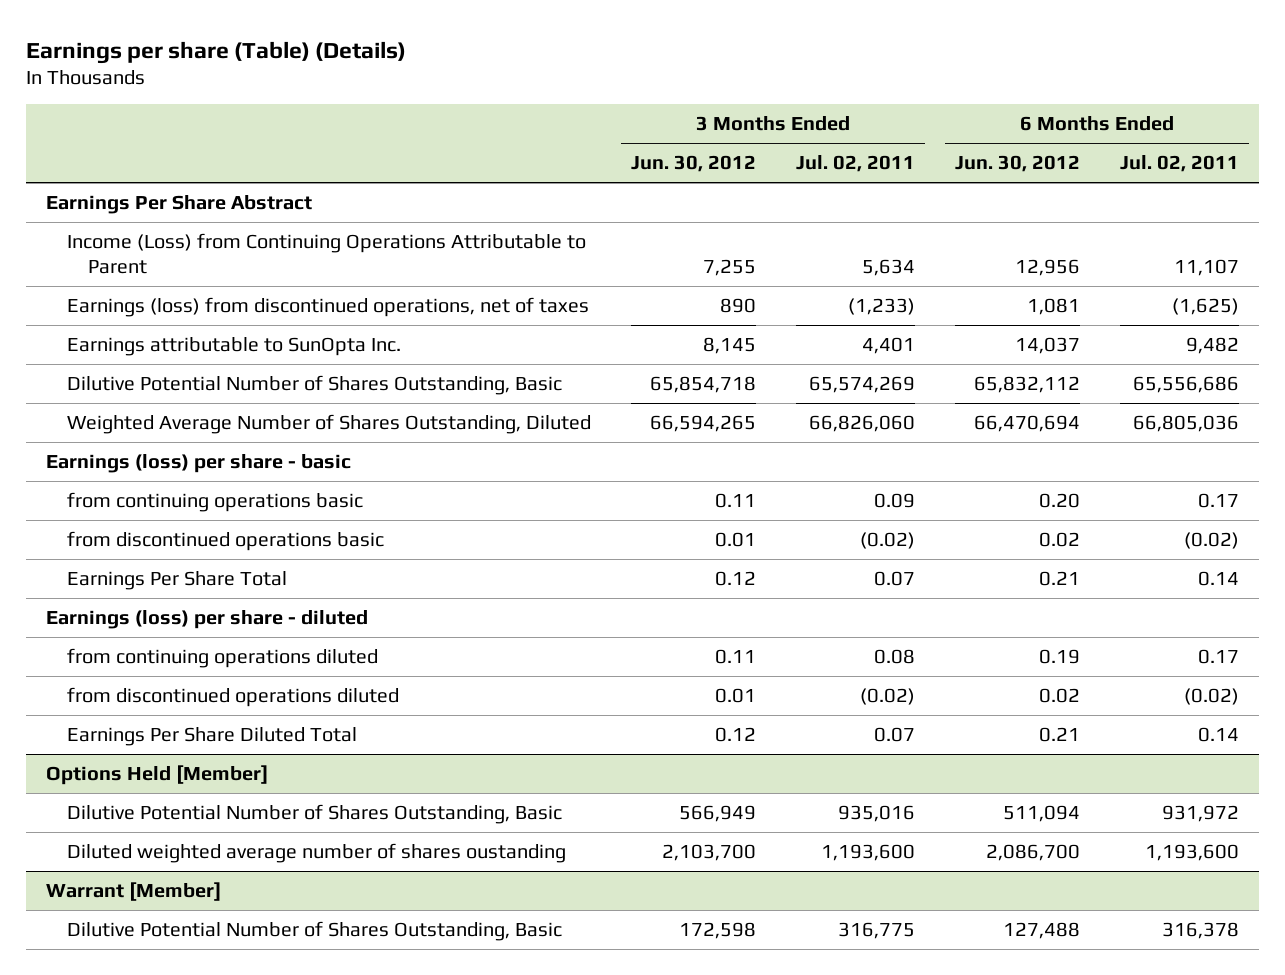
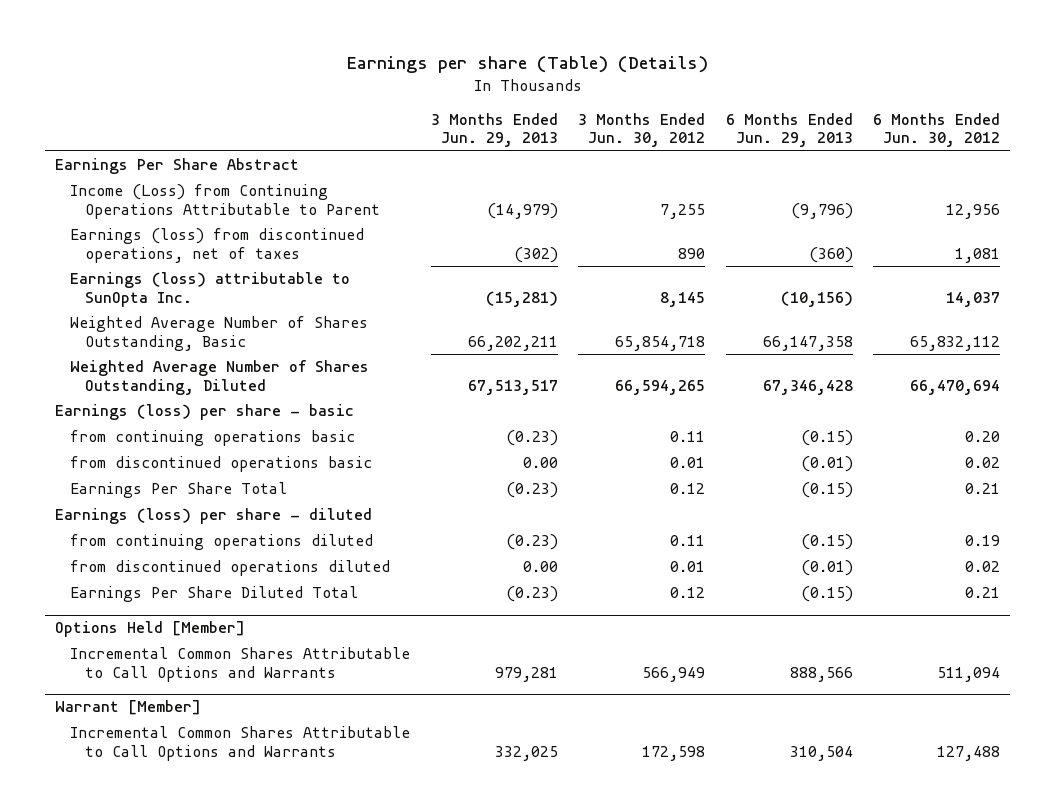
[795,155,915,173] Jul. 02, 2011 -> none
[1119,155,1239,173] Jul. 02, 2011 -> none
none -> [430,112,558,148] 3 Months Ended Jun. 29, 2013
none -> [725,112,853,148] 6 Months Ended Jun. 29, 2013
[66,336,401,356] Earnings attributable to SunOpta Inc. -> [70,272,351,307] Earnings (loss) attributable to SunOpta Inc.
[66,374,562,395] Dilutive Potential Number of Shares Outstanding, Basic -> [70,316,369,351] Weighted Average Number of Shares Outstanding, Basic
[66,842,566,863] Diluted weighted average number of shares oustanding -> none
[66,803,562,824] Dilutive Potential Number of Shares Outstanding, Basic -> [70,647,411,682] Incremental Common Shares Attributable to Call Options and Warrants
[66,920,562,941] Dilutive Potential Number of Shares Outstanding, Basic -> [70,726,411,761] Incremental Common Shares Attributable to Call Options and Warrants

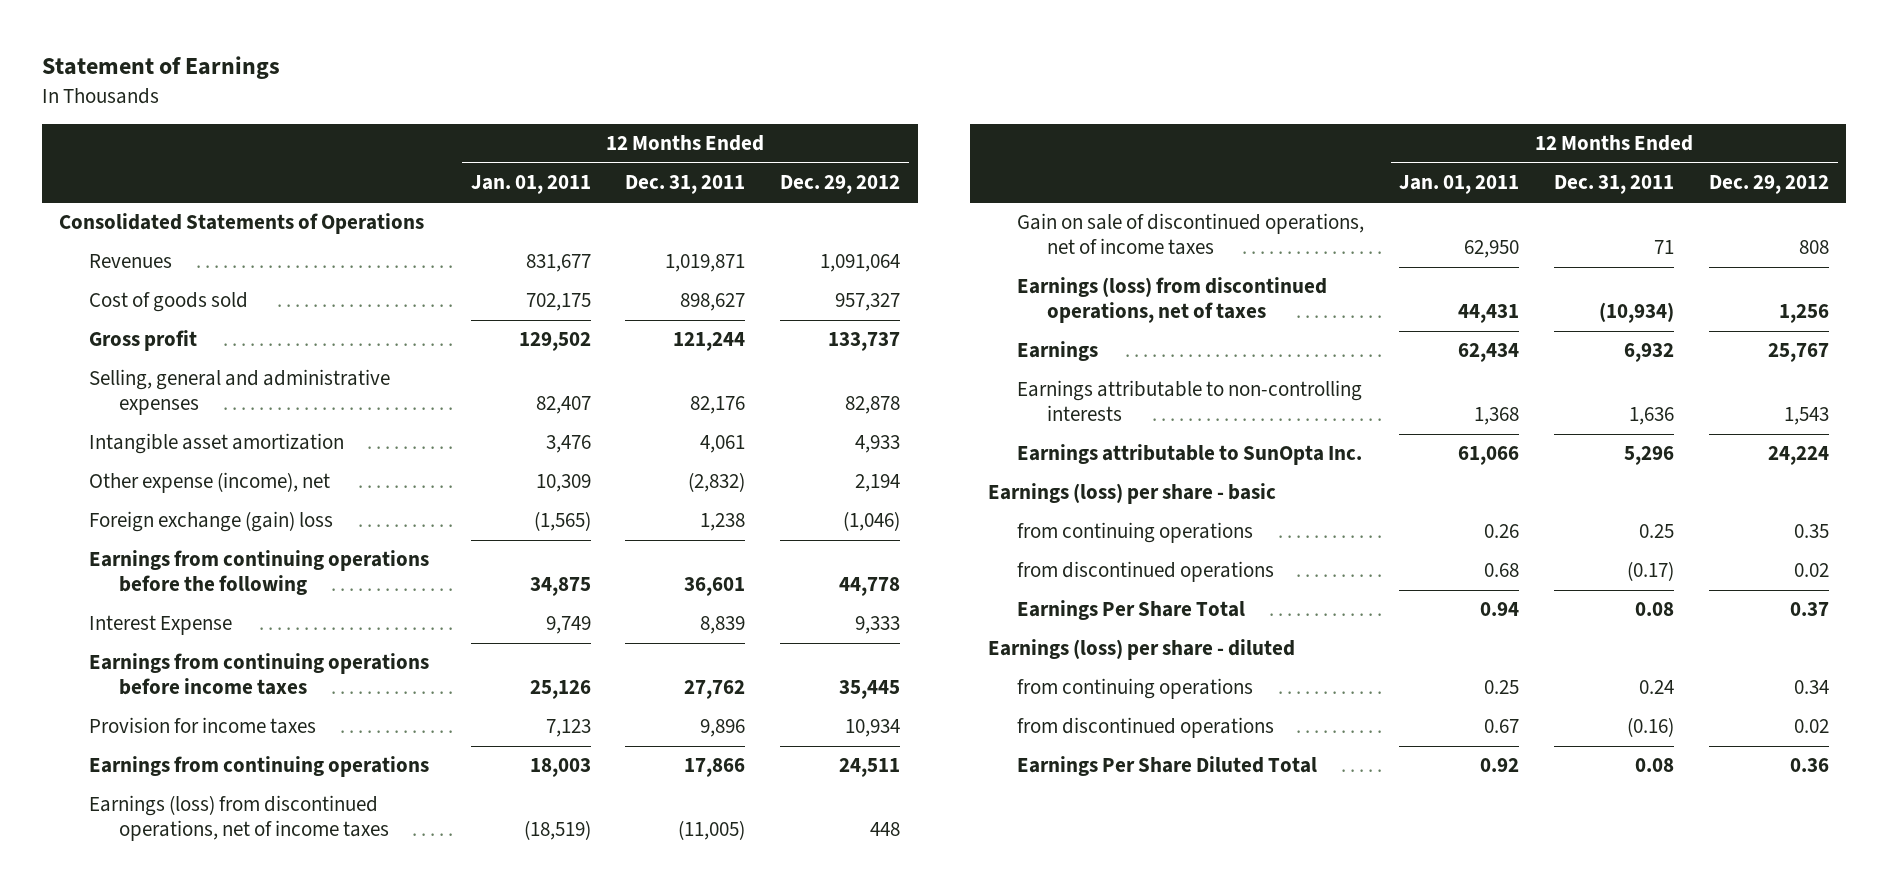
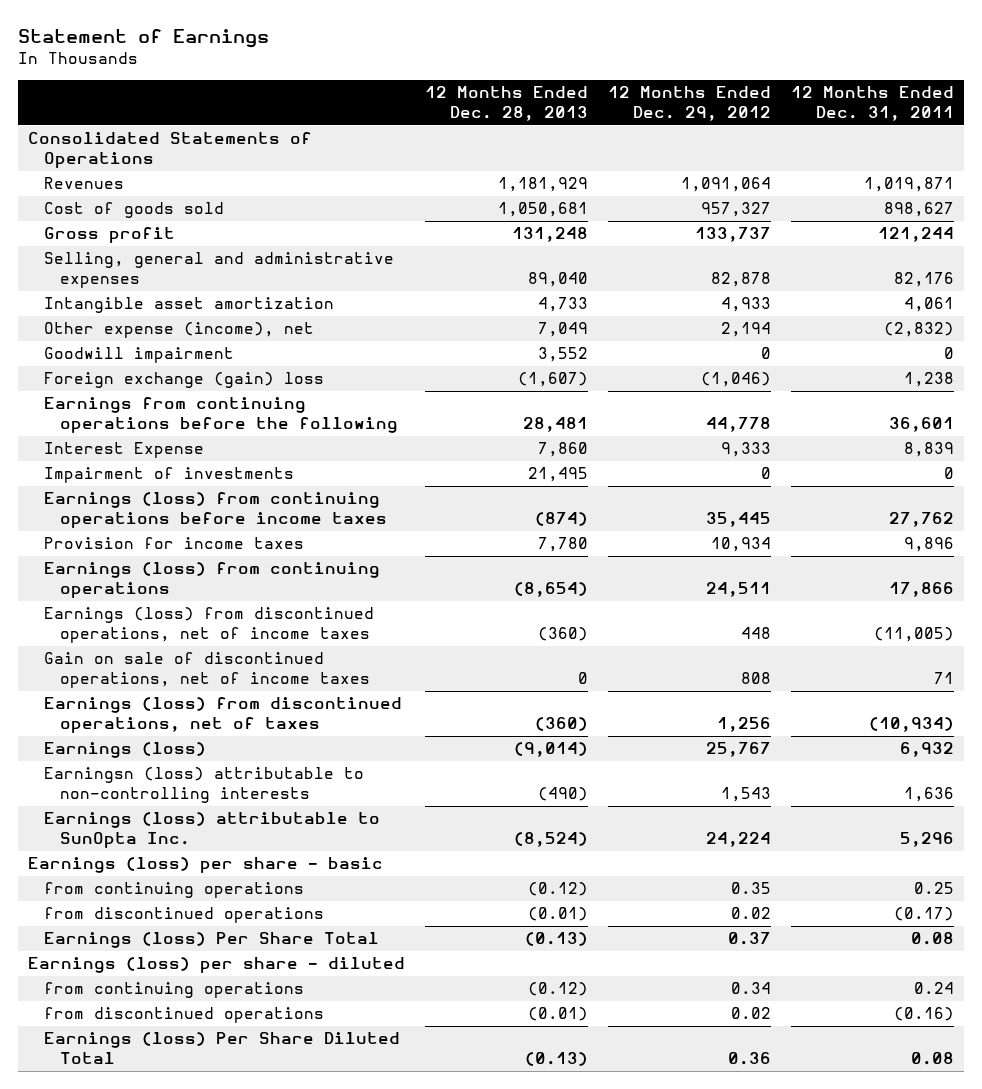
[470,175,591,195] Jan. 01, 2011 -> none
none -> [425,86,589,121] 12 Months Ended Dec. 28, 2013
none -> [44,347,235,364] Goodwill impairment
none -> [44,467,295,484] Impairment of investments
[88,653,429,696] Earnings from continuing operations before income taxes -> [44,492,388,529] Earnings (loss) from continuing operations before income taxes
[88,756,429,778] Earnings from continuing operations -> [44,562,381,599] Earnings (loss) from continuing operations
[1017,341,1099,362] Earnings -> [44,742,207,759] Earnings (loss)
[1017,380,1363,422] Earnings attributable to non-controlling interests -> [44,767,365,804] Earningsn (loss) attributable to non-controlling interests
[1017,444,1363,466] Earnings attributable to SunOpta Inc. -> [44,812,381,849] Earnings (loss) attributable to SunOpta Inc.
[1017,600,1246,621] Earnings Per Share Total -> [44,932,380,949] Earnings (loss) Per Share Total
[1017,756,1318,777] Earnings Per Share Diluted Total -> [44,1032,401,1065] Earnings (loss) Per Share Diluted Total

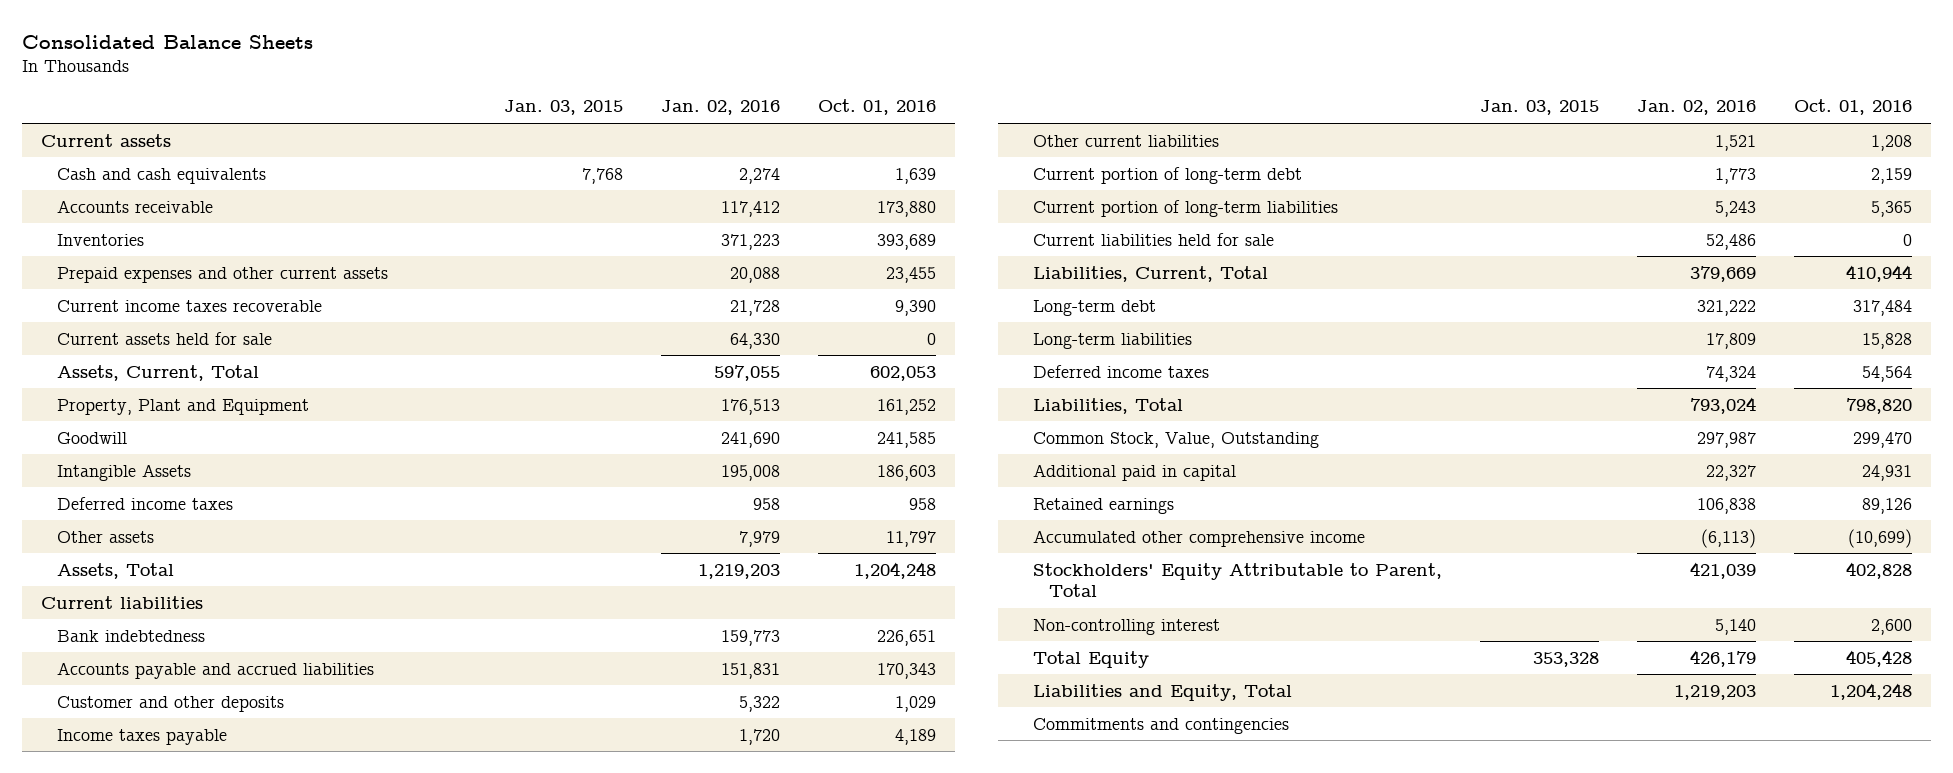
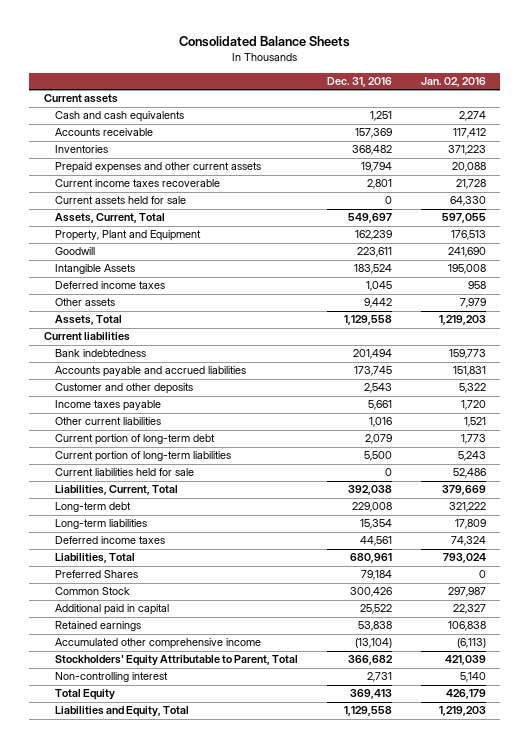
[503,100,623,116] Jan. 03, 2015 -> none
[817,99,936,116] Oct. 01, 2016 -> none
none -> [326,76,392,87] Dec. 31, 2016
none -> [55,570,139,579] Preferred Shares
[1033,431,1320,448] Common Stock, Value, Outstanding -> [55,587,131,596] Common Stock
[1033,717,1290,734] Commitments and contingencies -> none

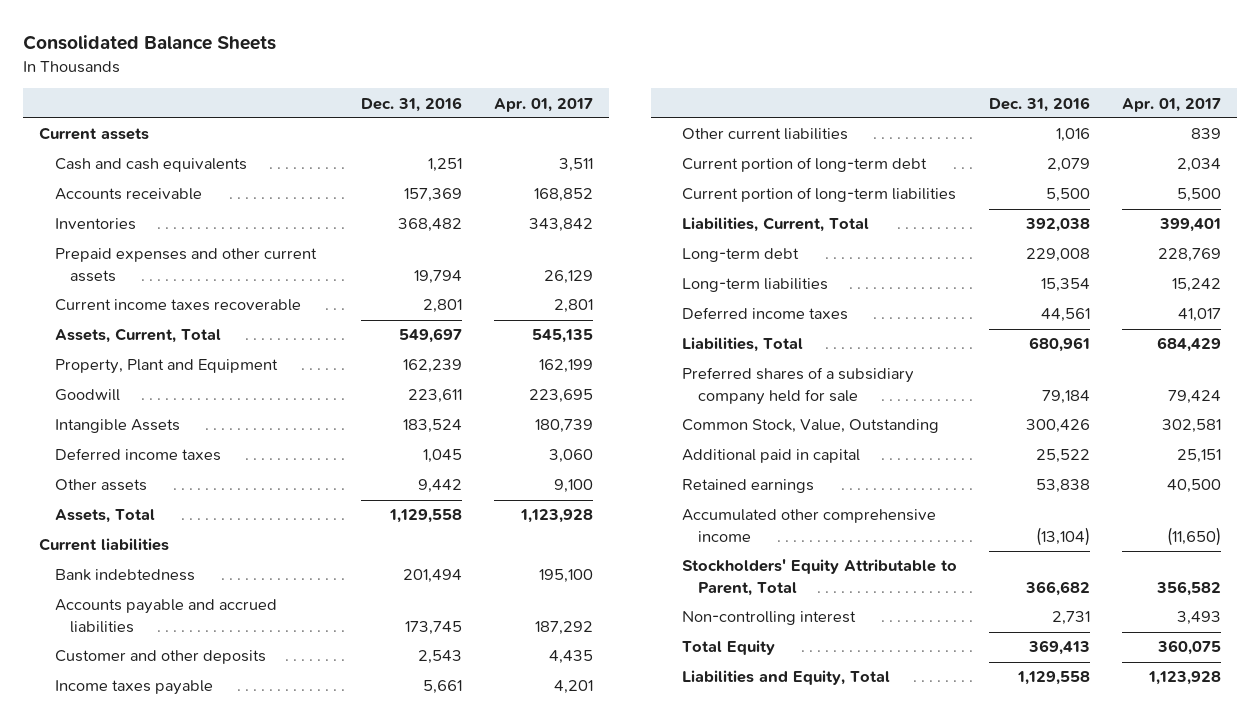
[420,76,486,87] Jan. 02, 2016 -> none
none -> [494,97,594,112] Apr. 01, 2017
[55,196,187,205] Current assets held for sale -> none
[55,468,195,477] Current liabilities held for sale -> none
[55,570,139,579] Preferred Shares -> [682,367,915,405] Preferred shares of a subsidiary company held for sale
[55,587,131,596] Common Stock -> [682,419,940,434] Common Stock, Value, Outstanding

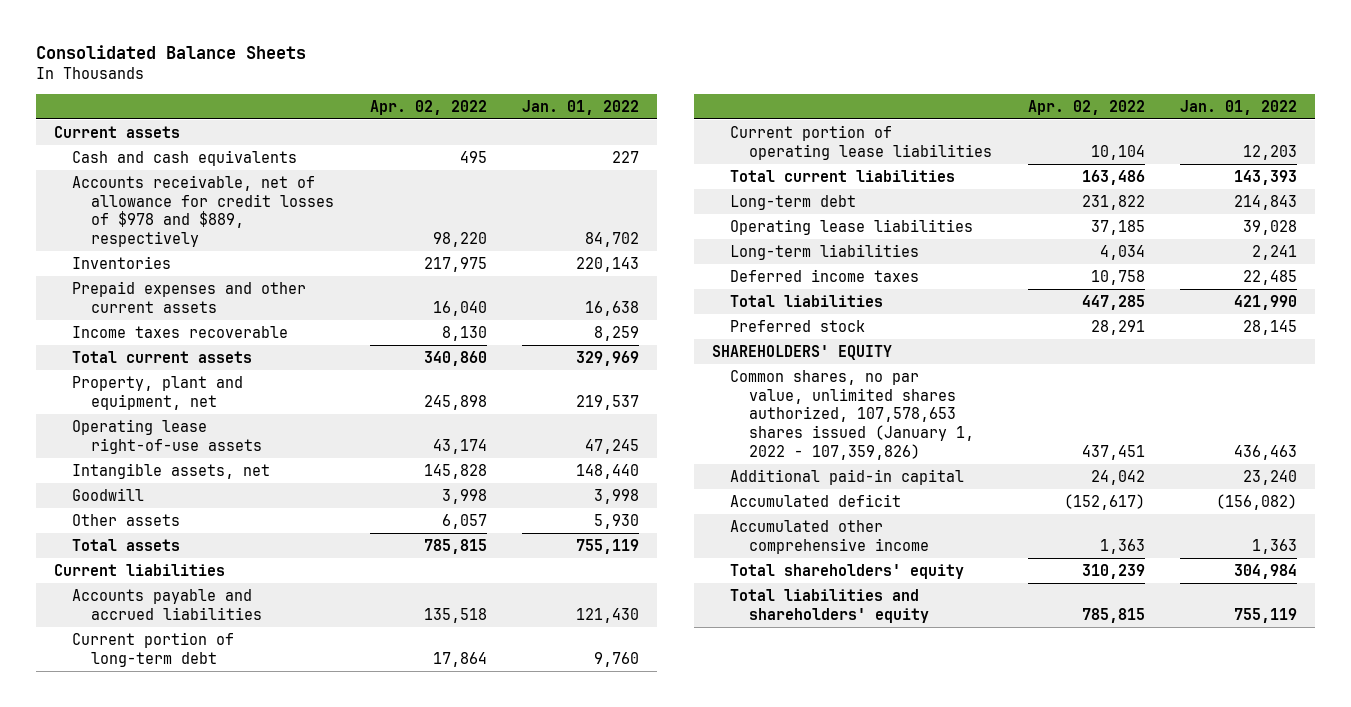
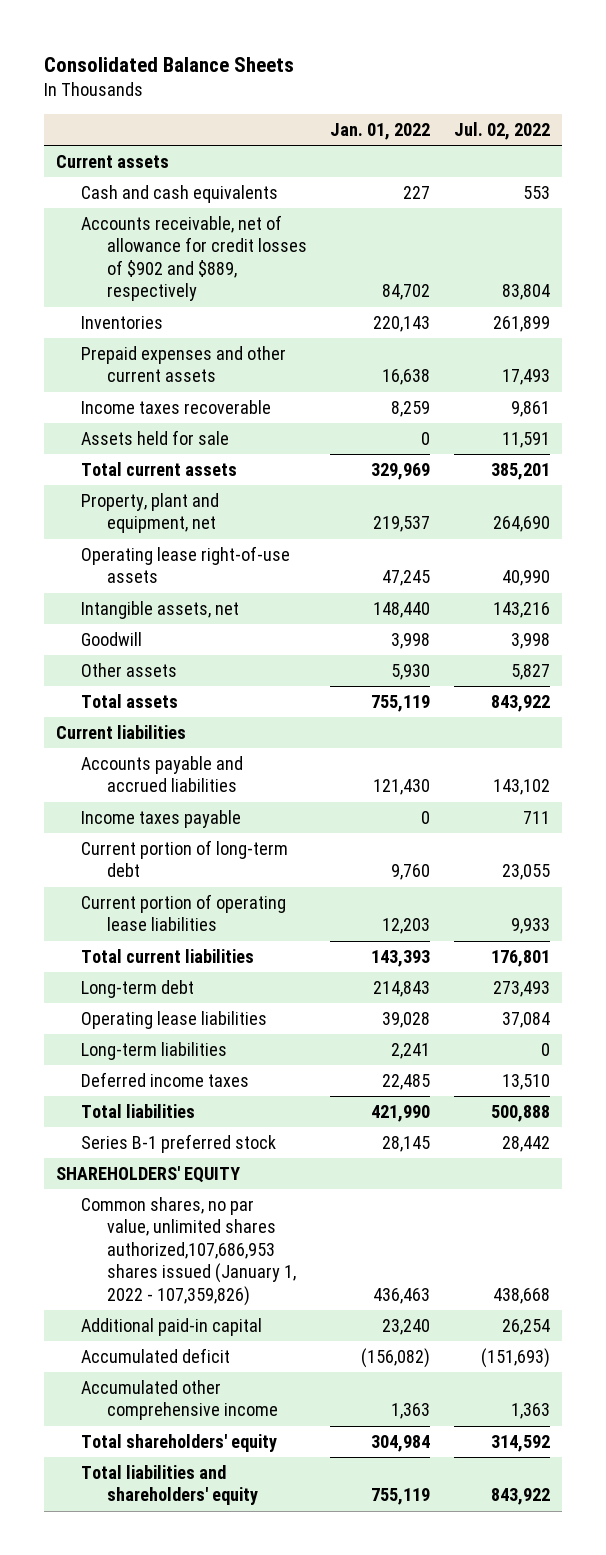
[369,99,487,115] Apr. 02, 2022 -> none
none -> [453,121,550,140] Jul. 02, 2022
[72,175,334,248] Accounts receivable, net of allowance for credit losses of $978 and $889, respectively -> [81,215,307,302] Accounts receivable, net of allowance for credit losses of $902 and $889, respectively
none -> [81,430,230,446] Assets held for sale
none -> [81,810,242,829] Income taxes payable
[730,320,866,333] Preferred stock -> [81,1134,277,1154] Series B-1 preferred stock
[730,370,974,460] Common shares, no par value, unlimited shares authorized, 107,578,653 shares issued (January 1, 2022 - 107,359,826) -> [81,1197,296,1306] Common shares, no par value, unlimited shares authorized,107,686,953 shares issued (January 1, 2022 - 107,359,826)

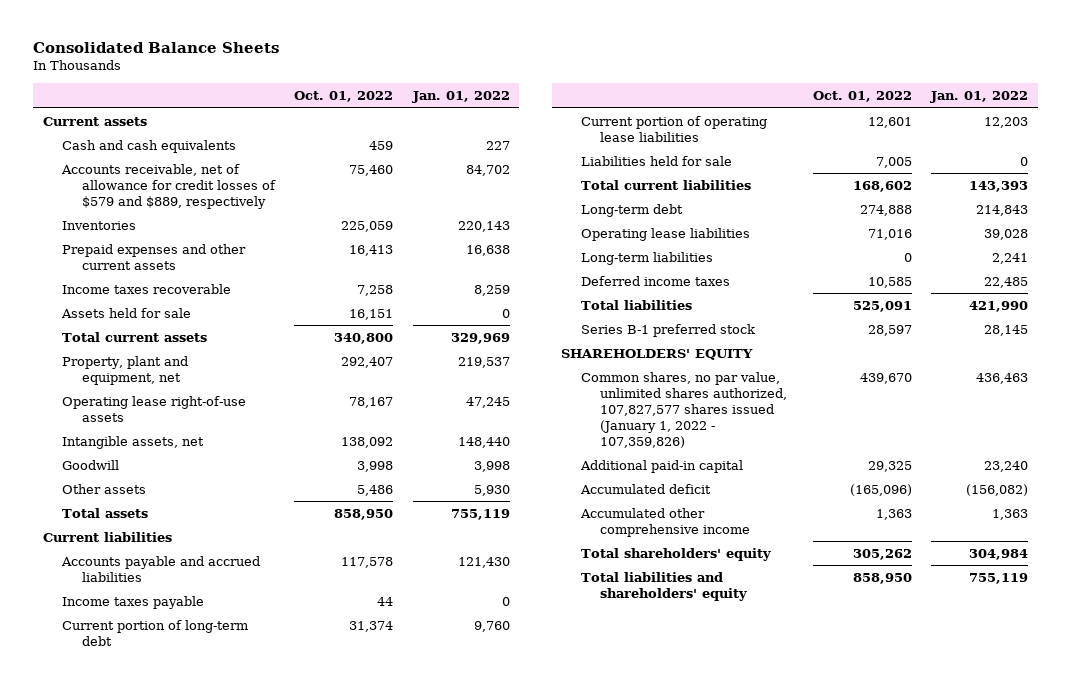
[453,121,550,140] Jul. 02, 2022 -> none
none -> [294,91,394,103] Oct. 01, 2022
[81,215,307,302] Accounts receivable, net of allowance for credit losses of $902 and $889, respectively -> [61,163,276,209] Accounts receivable, net of allowance for credit losses of $579 and $889, respectively
none -> [580,155,732,166] Liabilities held for sale
[81,1197,296,1306] Common shares, no par value, unlimited shares authorized,107,686,953 shares issued (January 1, 2022 - 107,359,826) -> [580,371,788,448] Common shares, no par value, unlimited shares authorized, 107,827,577 shares issued (January 1, 2022 - 107,359,826)

